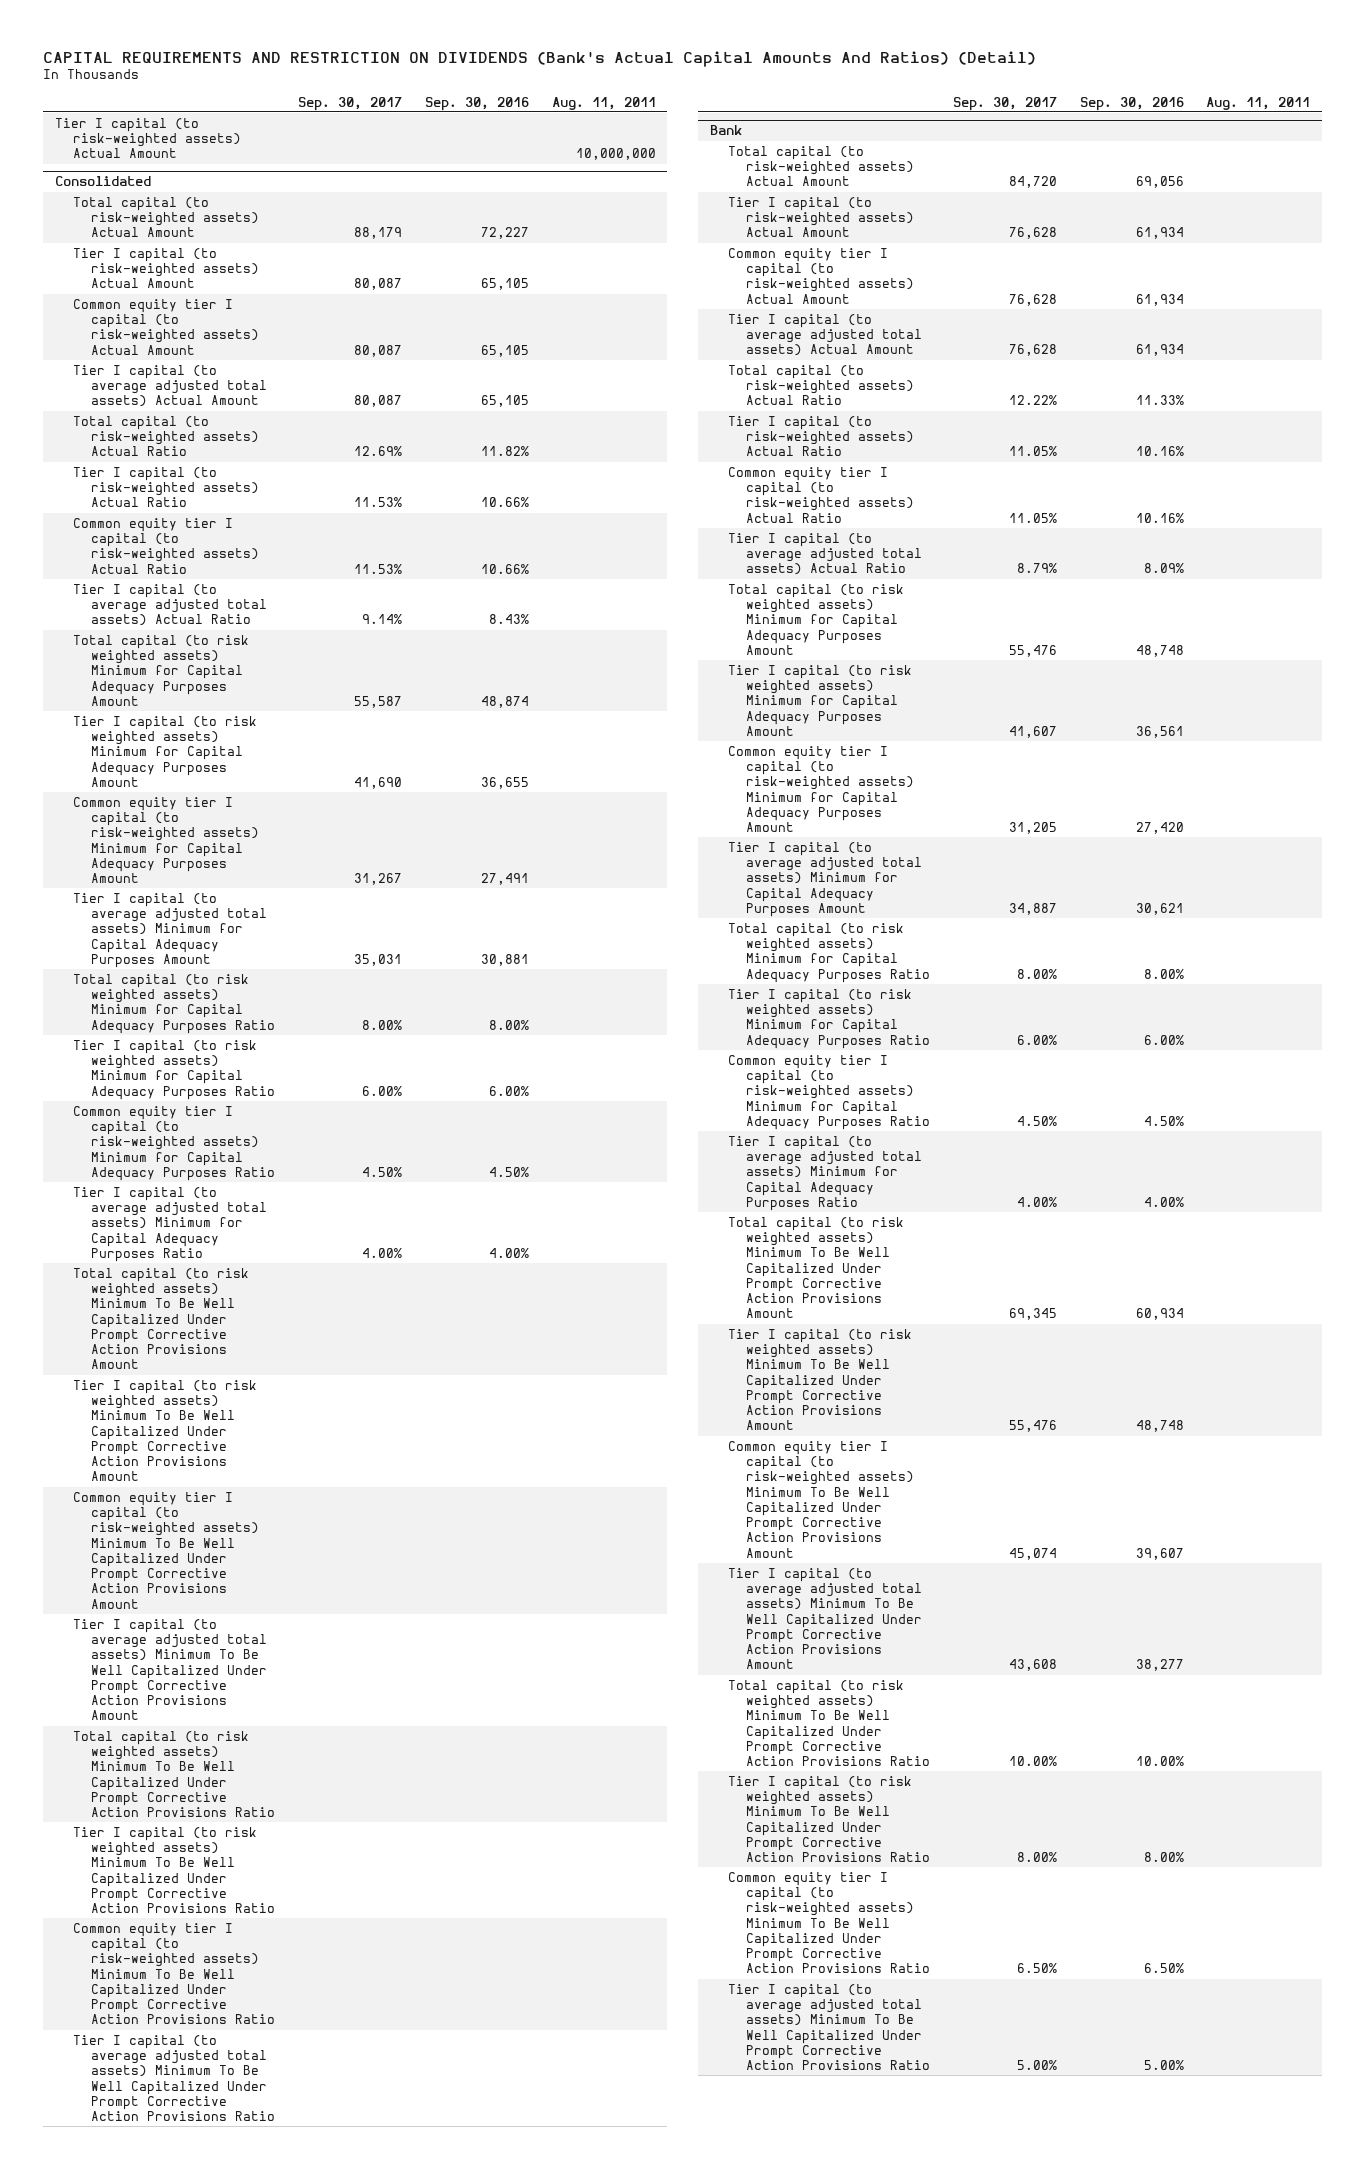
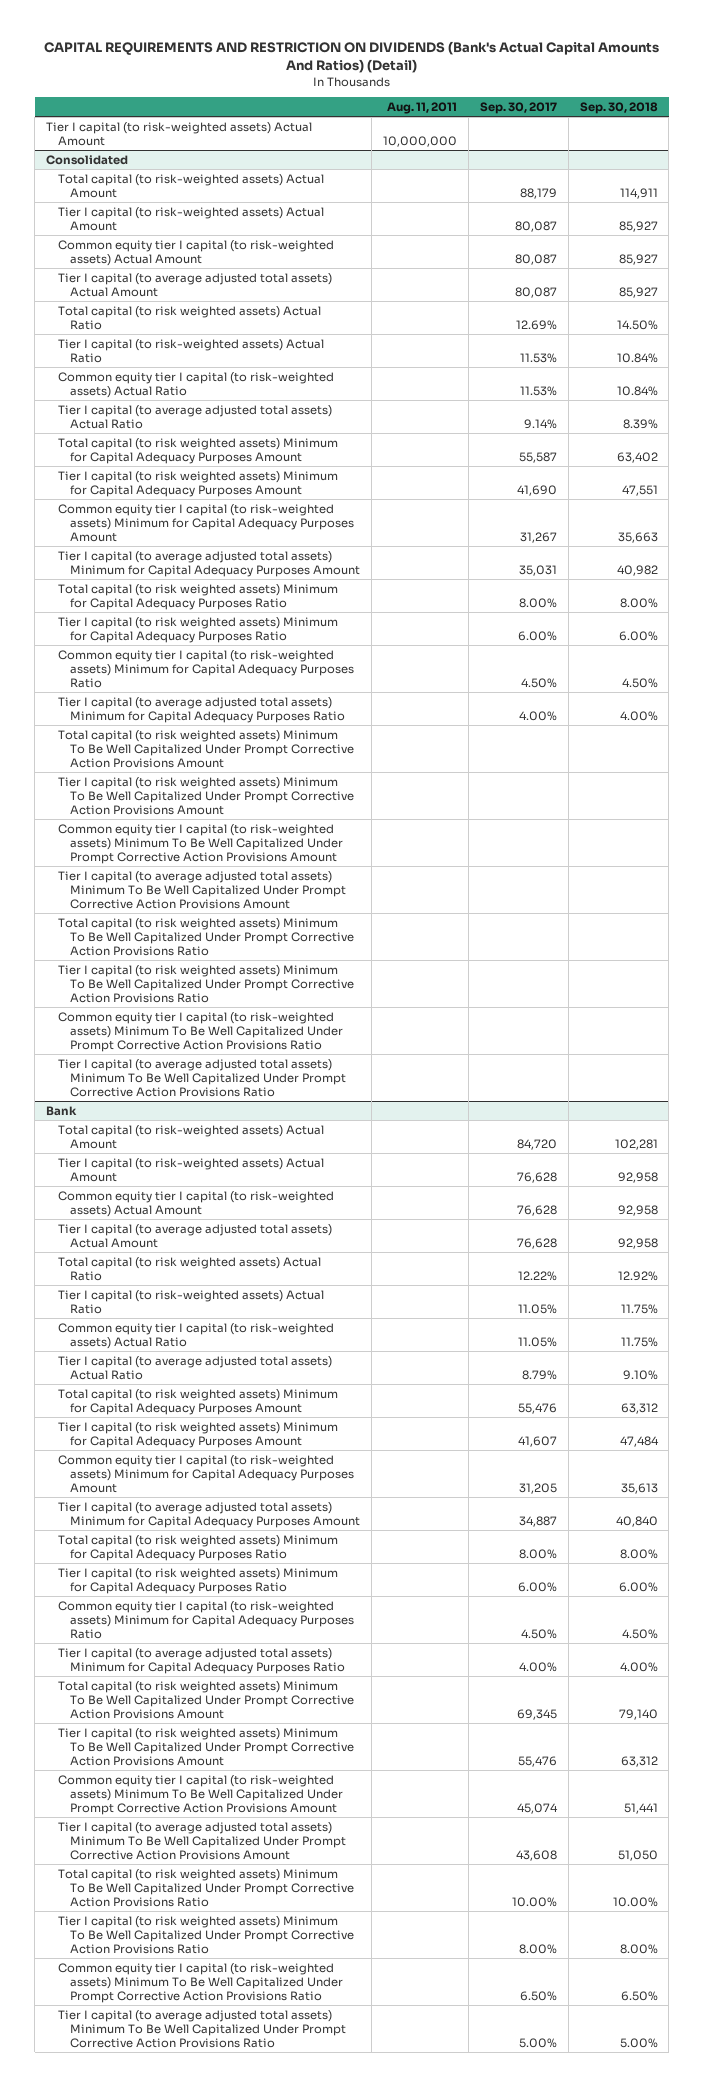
[424,96,529,111] Sep. 30, 2016 -> none
none -> [579,101,658,114] Sep. 30, 2018
[72,415,260,457] Total capital (to risk-weighted assets) Actual Ratio -> [58,305,322,330] Total capital (to risk weighted assets) Actual Ratio
[727,364,915,406] Total capital (to risk-weighted assets) Actual Ratio -> [58,1256,322,1281] Total capital (to risk weighted assets) Actual Ratio

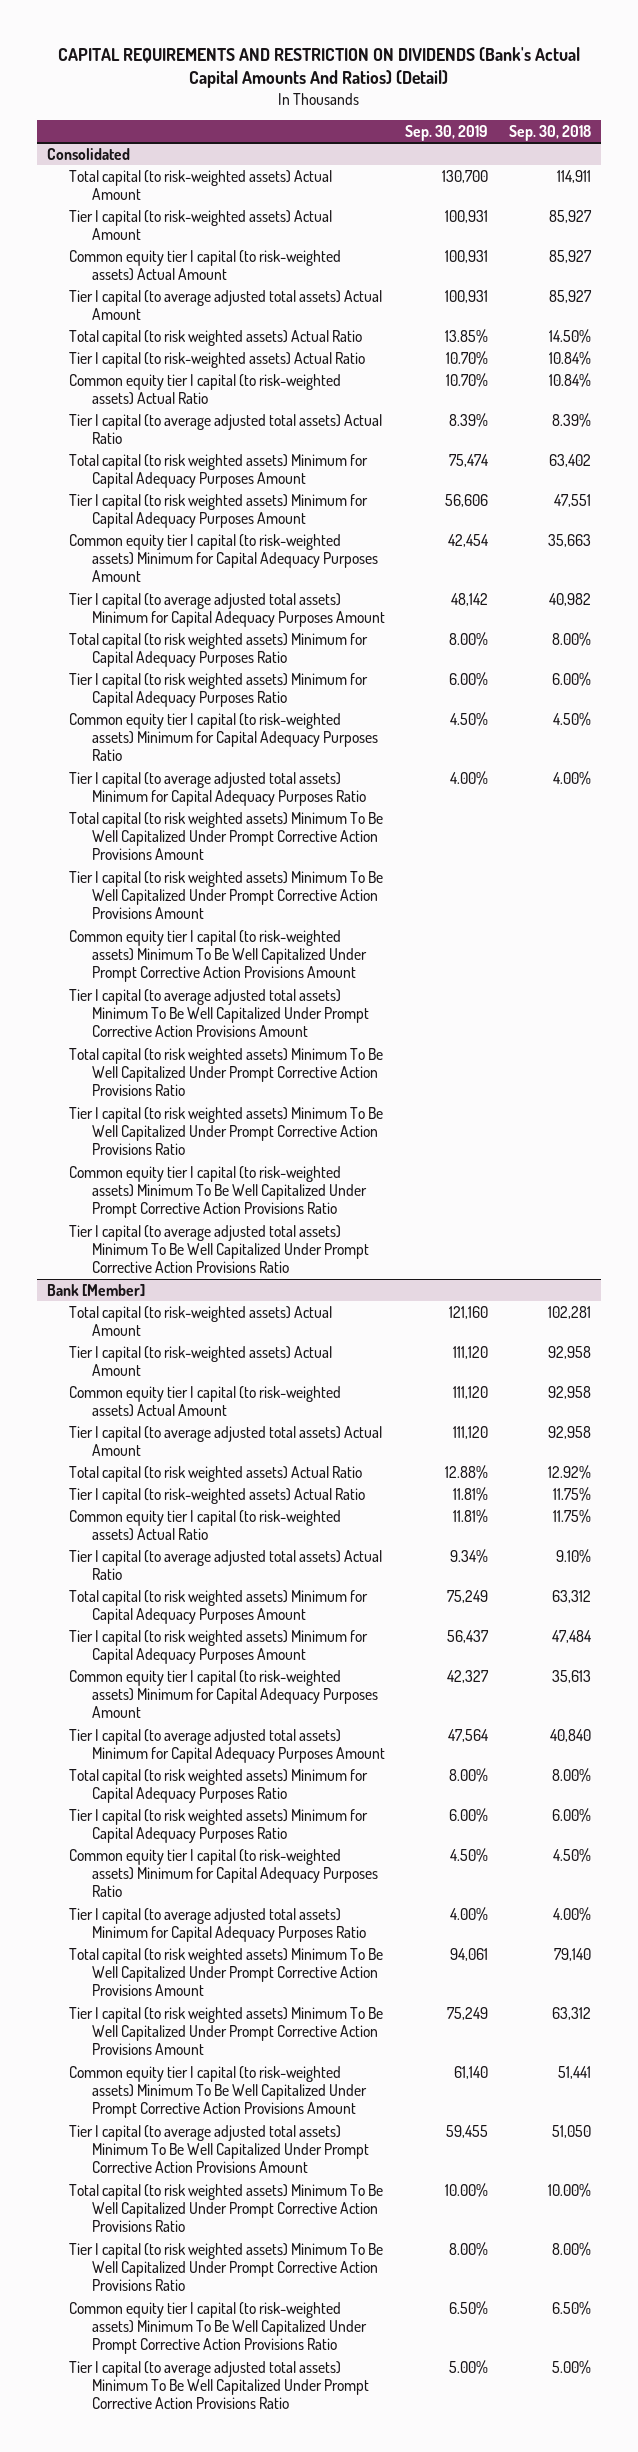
[387,101,458,114] Aug. 11, 2011 -> none
[479,101,557,114] Sep. 30, 2017 -> none
none -> [405,125,489,142] Sep. 30, 2019
[45,121,312,146] Tier I capital (to risk-weighted assets) Actual Amount -> none
[45,1105,77,1116] Bank -> [46,1283,145,1296] Bank [Member]

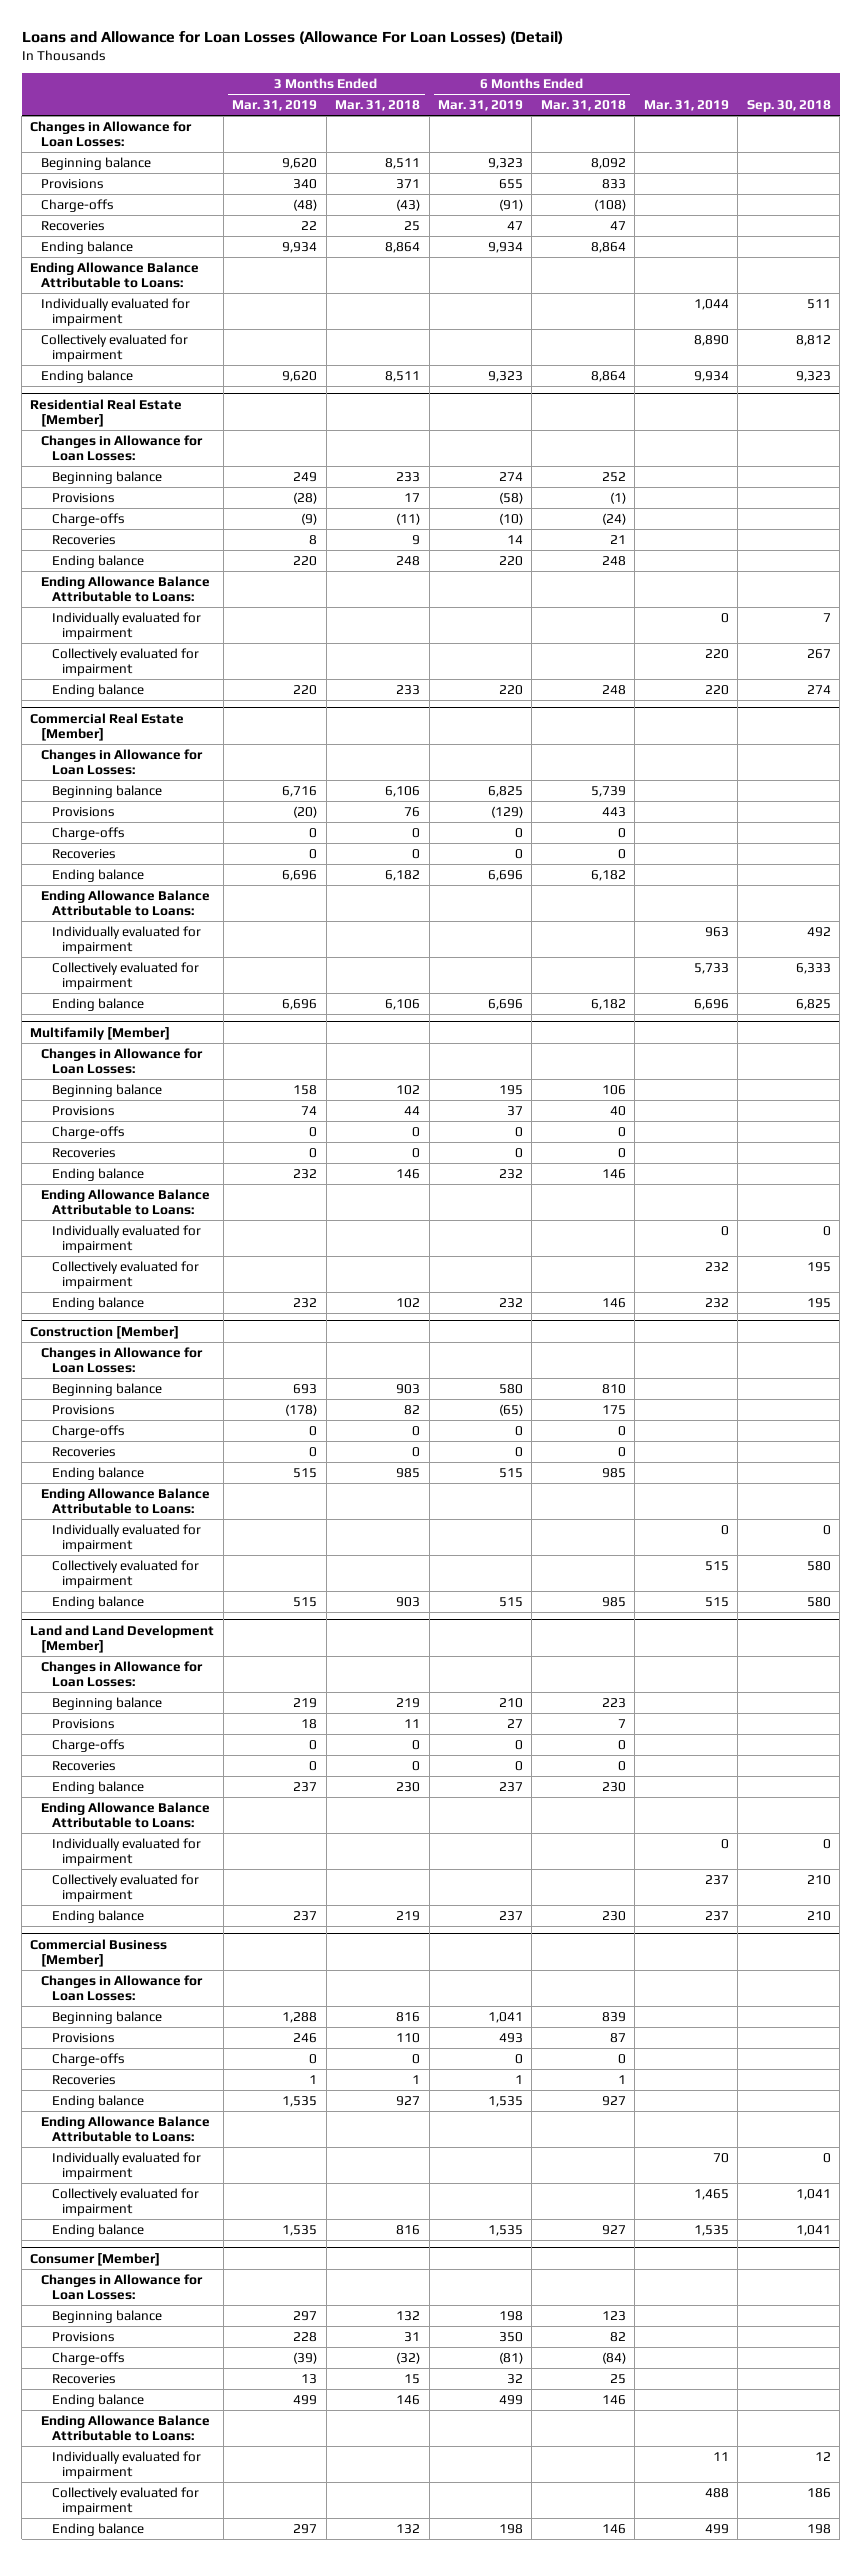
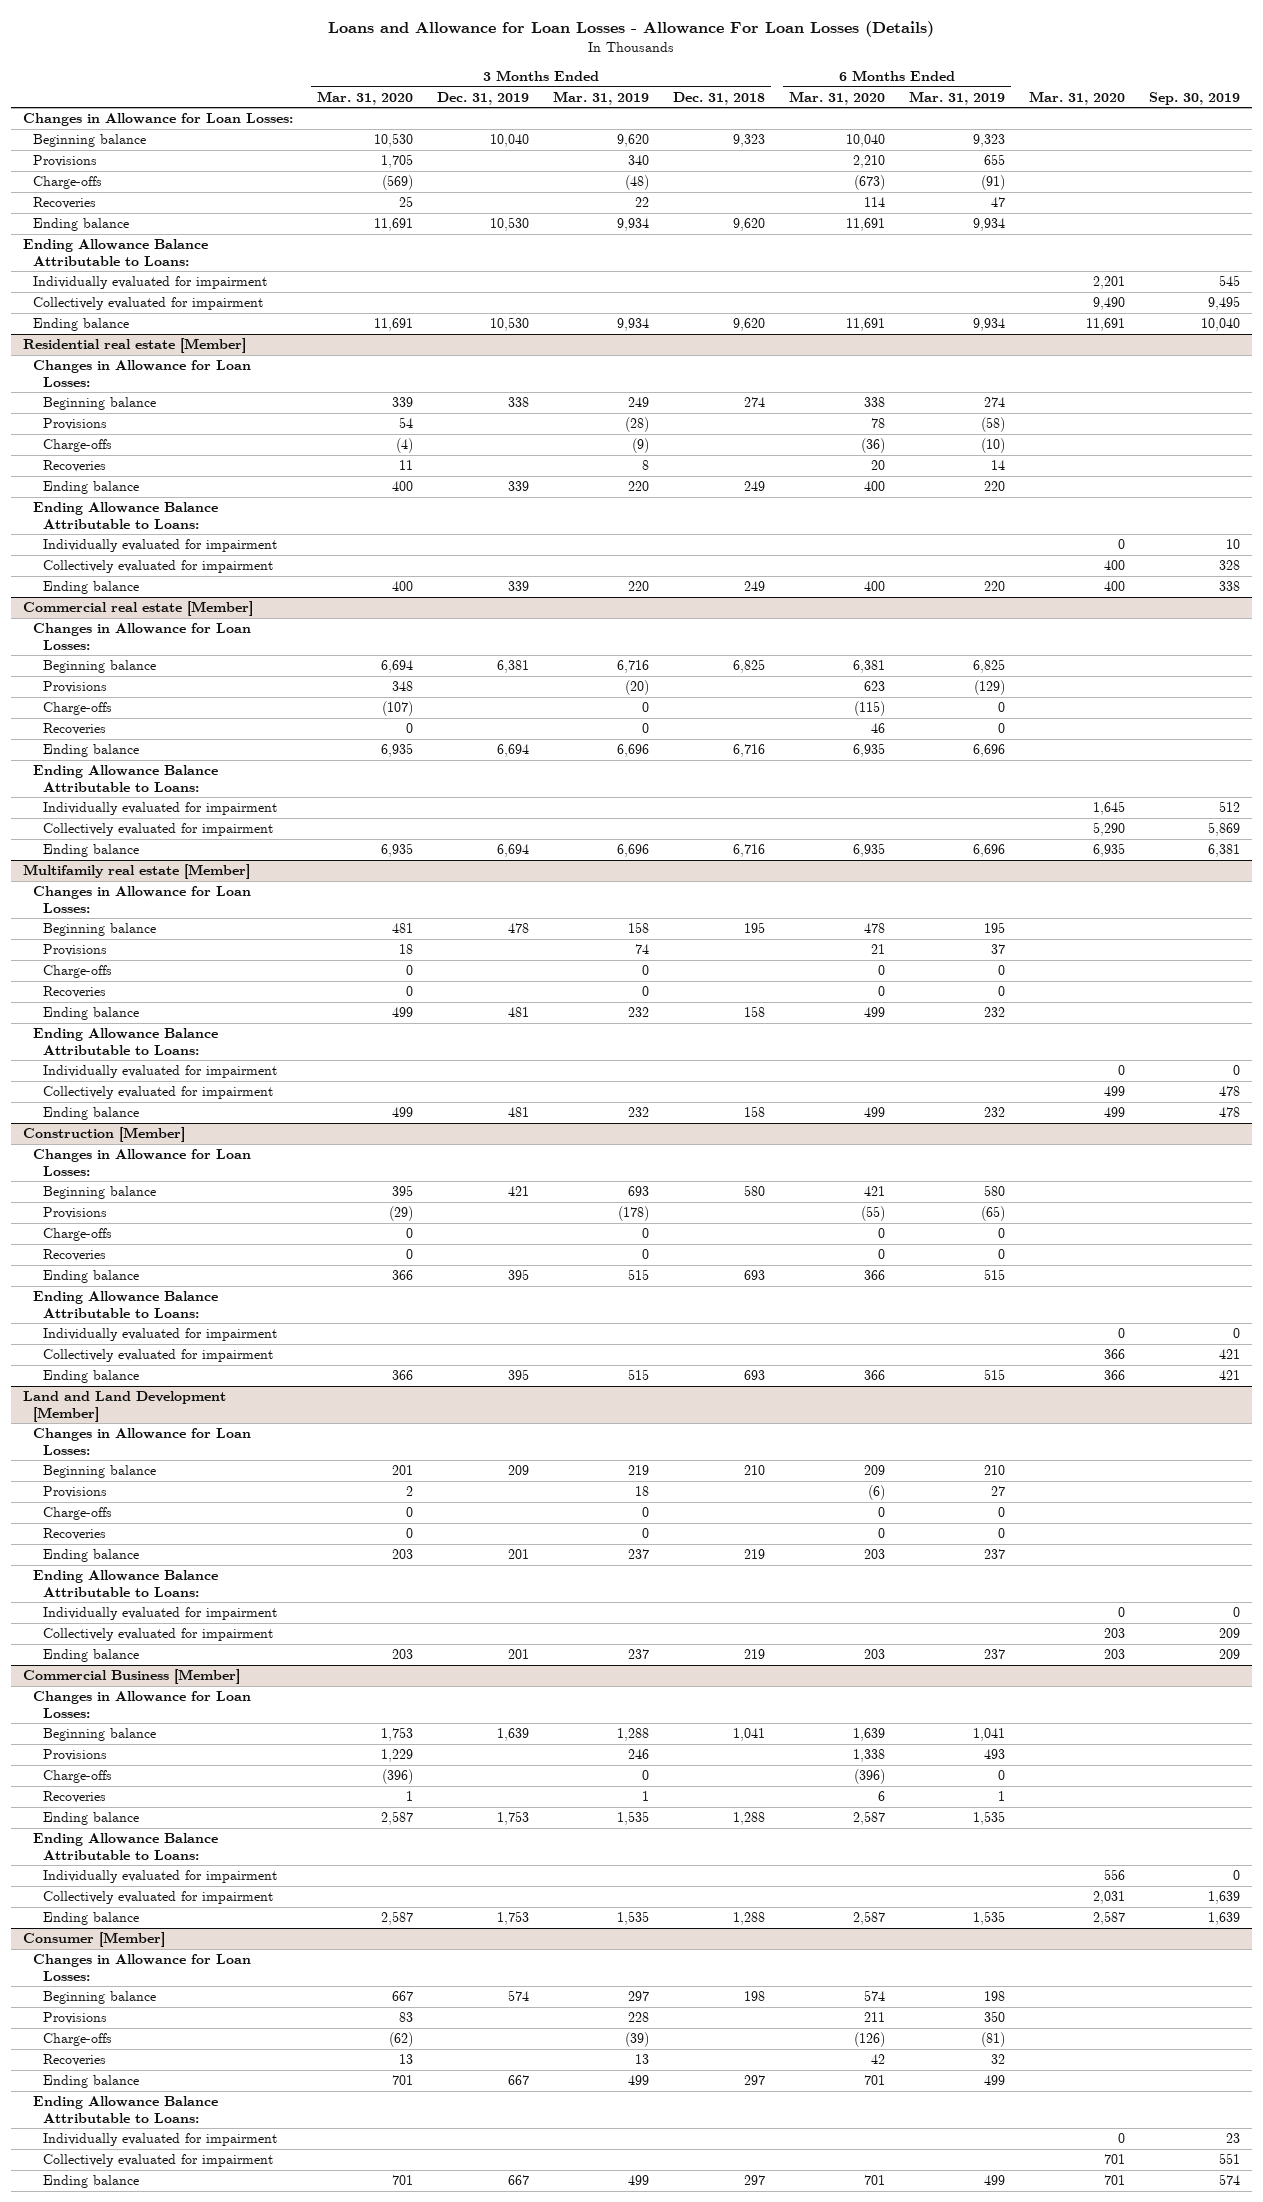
[21,31,563,45] Loans and Allowance for Loan Losses (Allowance For Loan Losses) (Detail) -> [328,20,935,37] Loans and Allowance for Loan Losses - Allowance For Loan Losses (Details)
[335,100,421,112] Mar. 31, 2018 -> none
[540,100,626,112] Mar. 31, 2018 -> none
[643,100,729,112] Mar. 31, 2019 -> none
[746,100,831,113] Sep. 30, 2018 -> none
none -> [317,90,414,105] Mar. 31, 2020
none -> [437,91,530,105] Dec. 31, 2019
none -> [672,91,765,105] Dec. 31, 2018
none -> [788,90,885,105] Mar. 31, 2020
none -> [1028,90,1125,105] Mar. 31, 2020
none -> [1148,91,1240,105] Sep. 30, 2019
[282,370,318,382] 9,620 -> [616,318,649,332] 9,934
[488,370,524,382] 9,323 -> [972,318,1005,332] 9,934
[30,398,183,427] Residential Real Estate [Member] -> [23,338,247,354] Residential real estate [Member]
[30,712,185,741] Commercial Real Estate [Member] -> [23,601,254,617] Commercial real estate [Member]
[30,1026,171,1040] Multifamily [Member] -> [23,864,251,880] Multifamily real estate [Member]
[293,2523,318,2534] 297 -> [627,2175,649,2186] 499
[499,2523,524,2534] 198 -> [983,2175,1005,2186] 499

